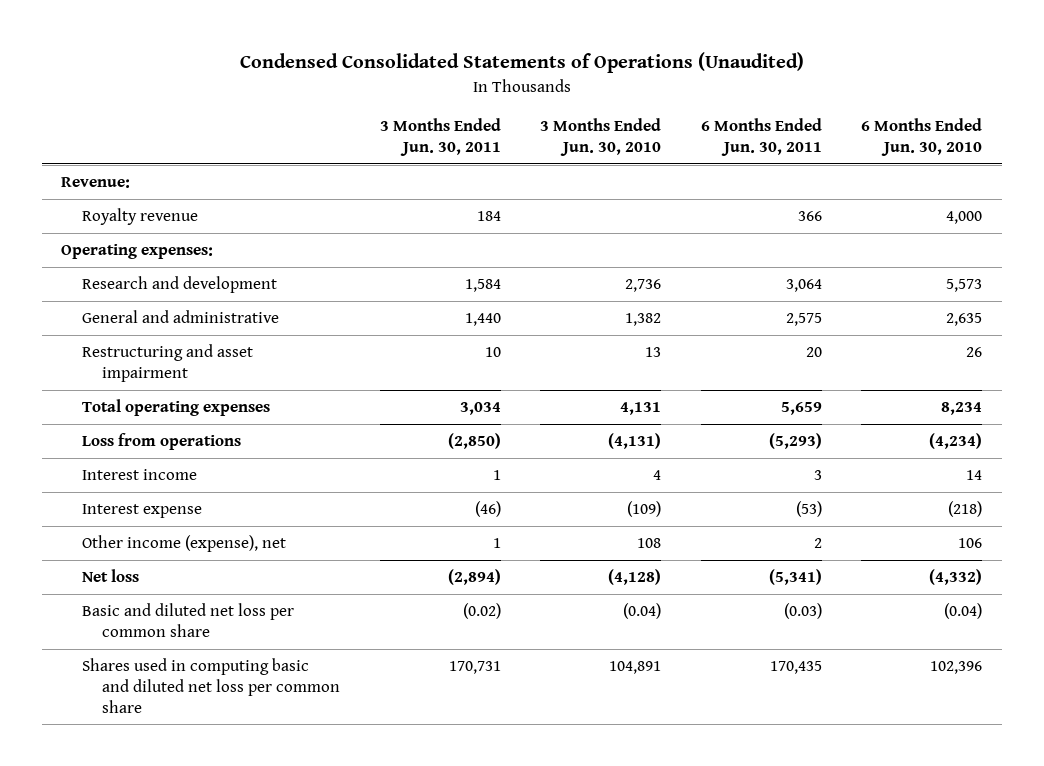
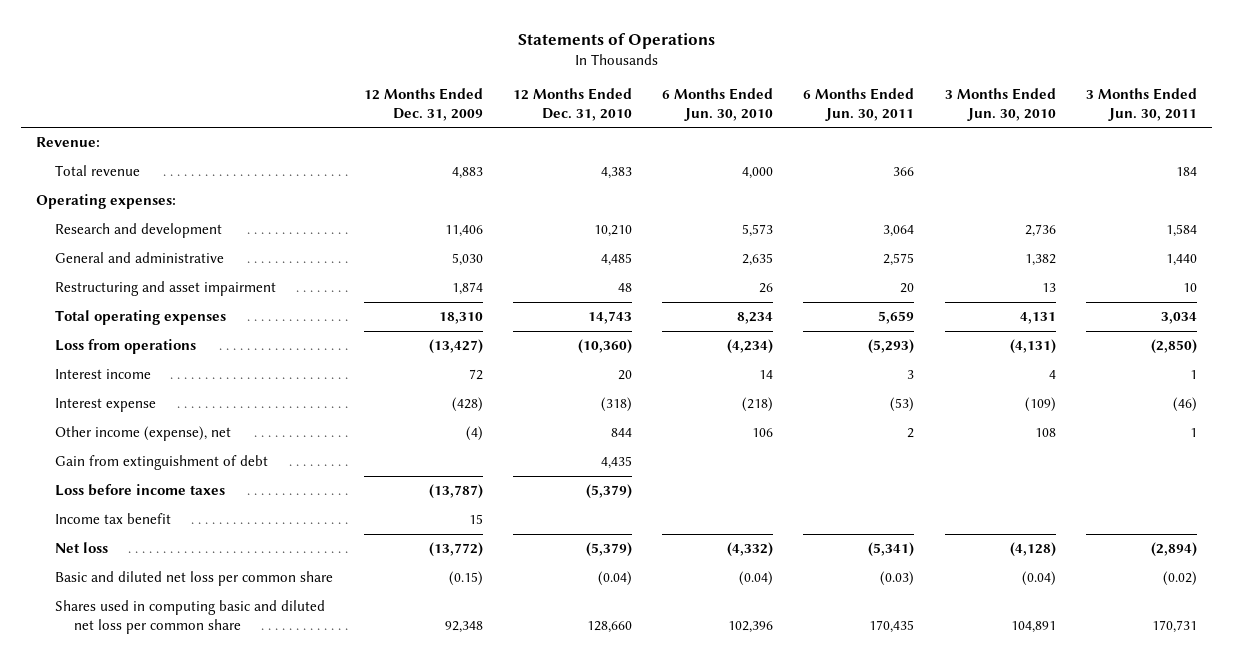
[239,52,804,74] Condensed Consolidated Statements of Operations (Unaudited) -> [517,32,715,49] Statements of Operations
none -> [363,88,483,121] 12 Months Ended Dec. 31, 2009
none -> [512,88,632,121] 12 Months Ended Dec. 31, 2010
[81,208,198,226] Royalty revenue -> [55,165,141,177] Total revenue
none -> [55,455,269,471] Gain from extinguishment of debt
none -> [55,484,226,497] Loss before income taxes
none -> [55,513,172,525] Income tax benefit

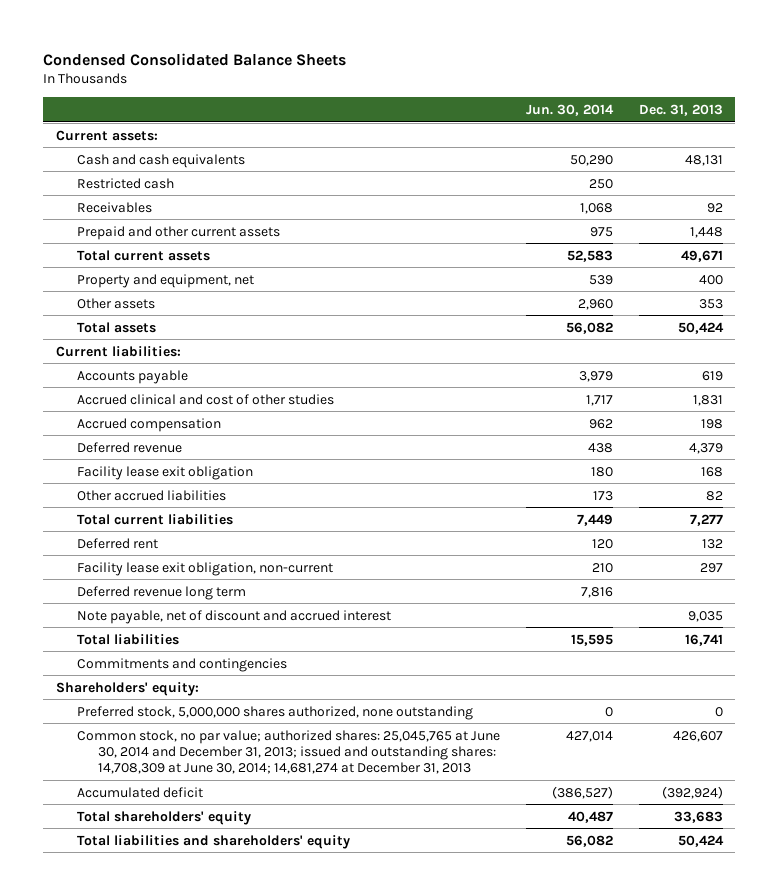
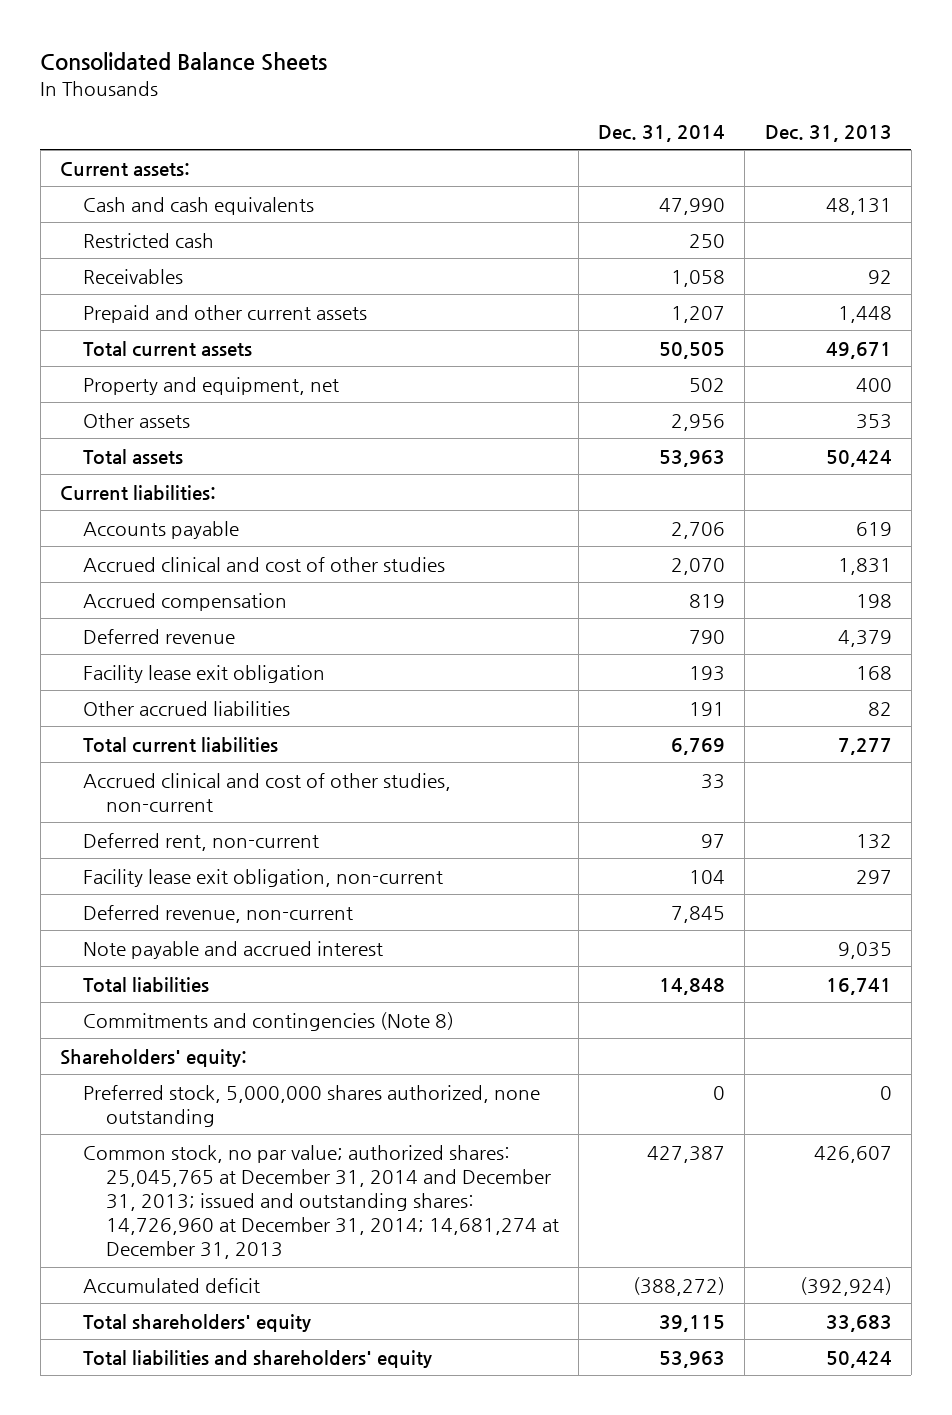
[43,52,347,66] Condensed Consolidated Balance Sheets -> [40,52,328,72] Consolidated Balance Sheets
[525,103,614,116] Jun. 30, 2014 -> none
none -> [598,124,726,142] Dec. 31, 2014
none -> [83,772,452,812] Accrued clinical and cost of other studies, non-current
[77,537,159,549] Deferred rent -> [83,832,320,851] Deferred rent, non-current
[77,585,247,600] Deferred revenue long term -> [83,904,354,923] Deferred revenue, non-current
[77,609,392,624] Note payable, net of discount and accrued interest -> [83,940,384,959] Note payable and accrued interest
[77,657,288,672] Commitments and contingencies -> [83,1011,455,1031] Commitments and contingencies (Note 8)
[77,729,501,775] Common stock, no par value; authorized shares: 25,045,765 at June 30, 2014 and December 31, 2013; issued and outstanding shares: 14,708,309 at June 30, 2014; 14,681,274 at December 31, 2013 -> [83,1144,560,1260] Common stock, no par value; authorized shares: 25,045,765 at December 31, 2014 and December 31, 2013; issued and outstanding shares: 14,726,960 at December 31, 2014; 14,681,274 at December 31, 2013

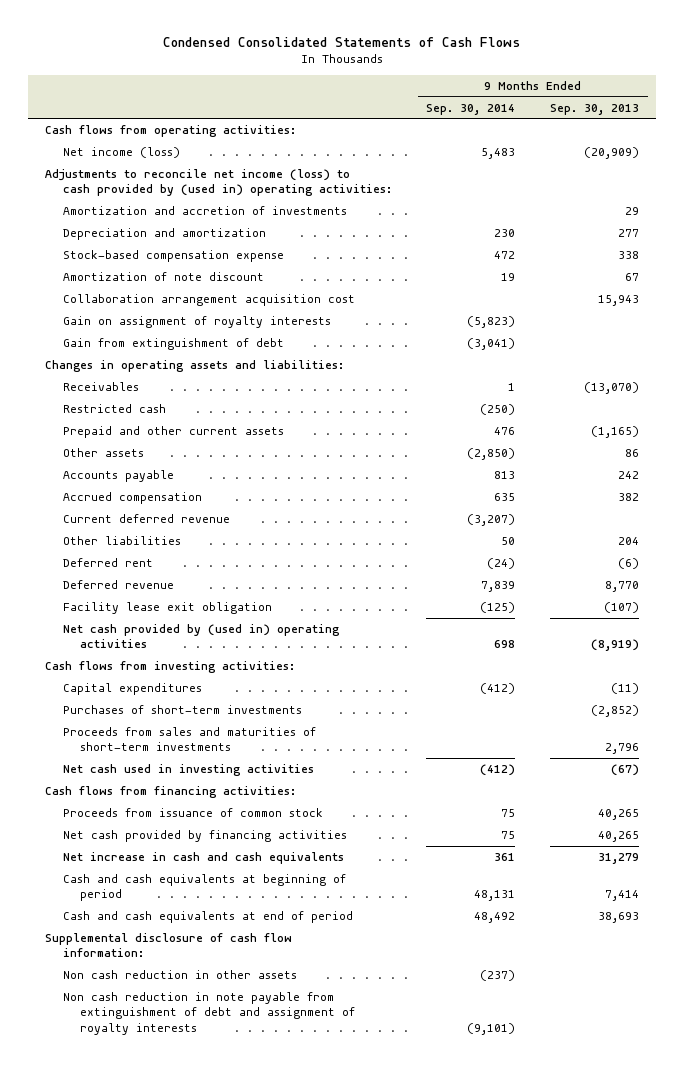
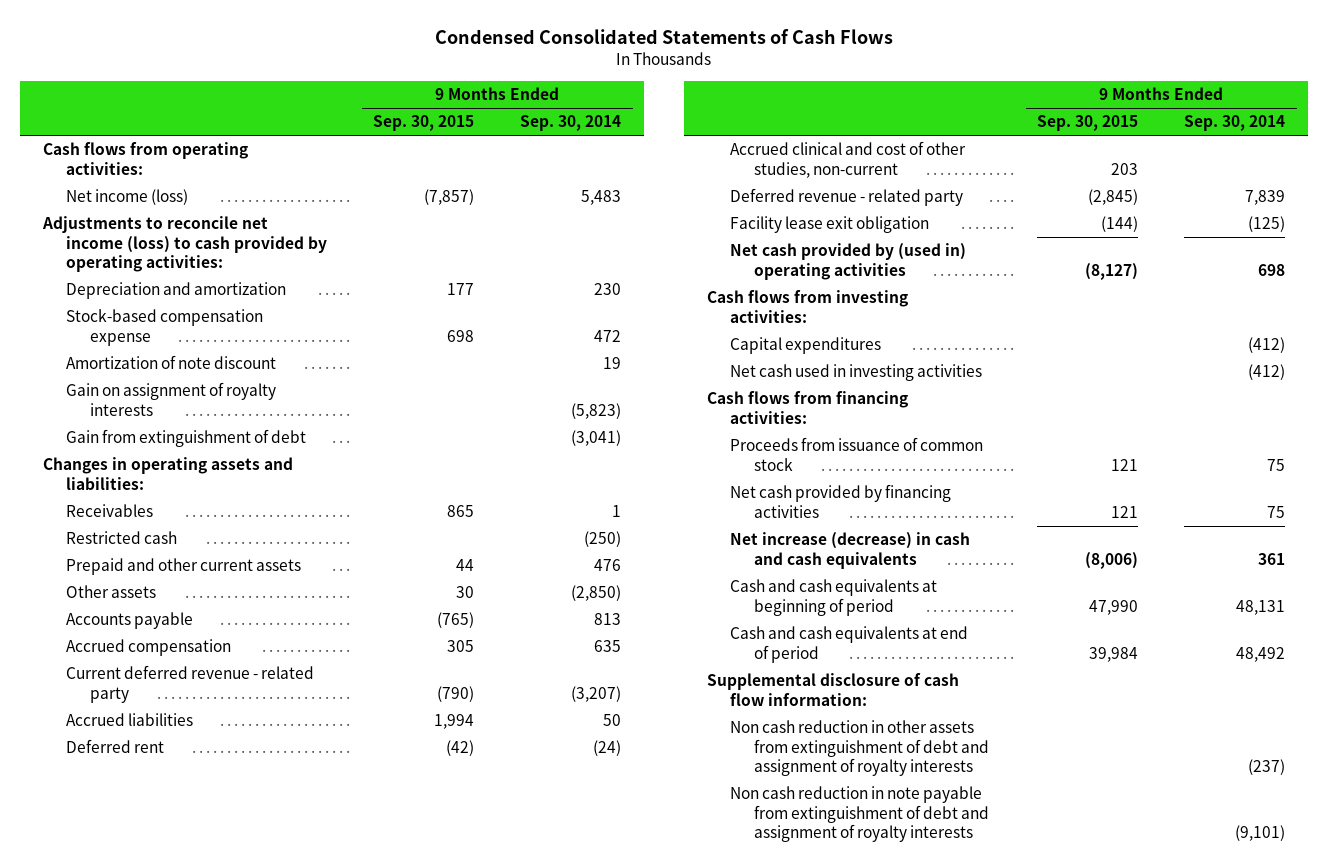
[549,103,639,115] Sep. 30, 2013 -> none
none -> [373,115,475,132] Sep. 30, 2015
[62,205,347,215] Amortization and accretion of investments -> none
[45,168,392,197] Adjustments to reconcile net income (loss) to cash provided by (used in) operating activities: -> [41,216,328,272] Adjustments to reconcile net income (loss) to cash provided by operating activities:
[62,293,355,306] Collaboration arrangement acquisition cost -> none
[62,535,181,545] Other liabilities -> none
[62,513,230,523] Current deferred revenue -> [66,665,315,703] Current deferred revenue - related party
none -> [66,713,194,727] Accrued liabilities
none -> [730,141,967,178] Accrued clinical and cost of other studies, non-current
[62,579,174,589] Deferred revenue -> [730,188,964,207] Deferred revenue - related party
[62,704,302,714] Purchases of short-term investments -> none
[62,726,316,752] Proceeds from sales and maturities of short-term investments -> none
[62,851,344,864] Net increase in cash and cash equivalents -> [730,532,971,569] Net increase (decrease) in cash and cash equivalents
[62,969,297,979] Non cash reduction in other assets -> [730,720,990,776] Non cash reduction in other assets from extinguishment of debt and assignment of royalty interests

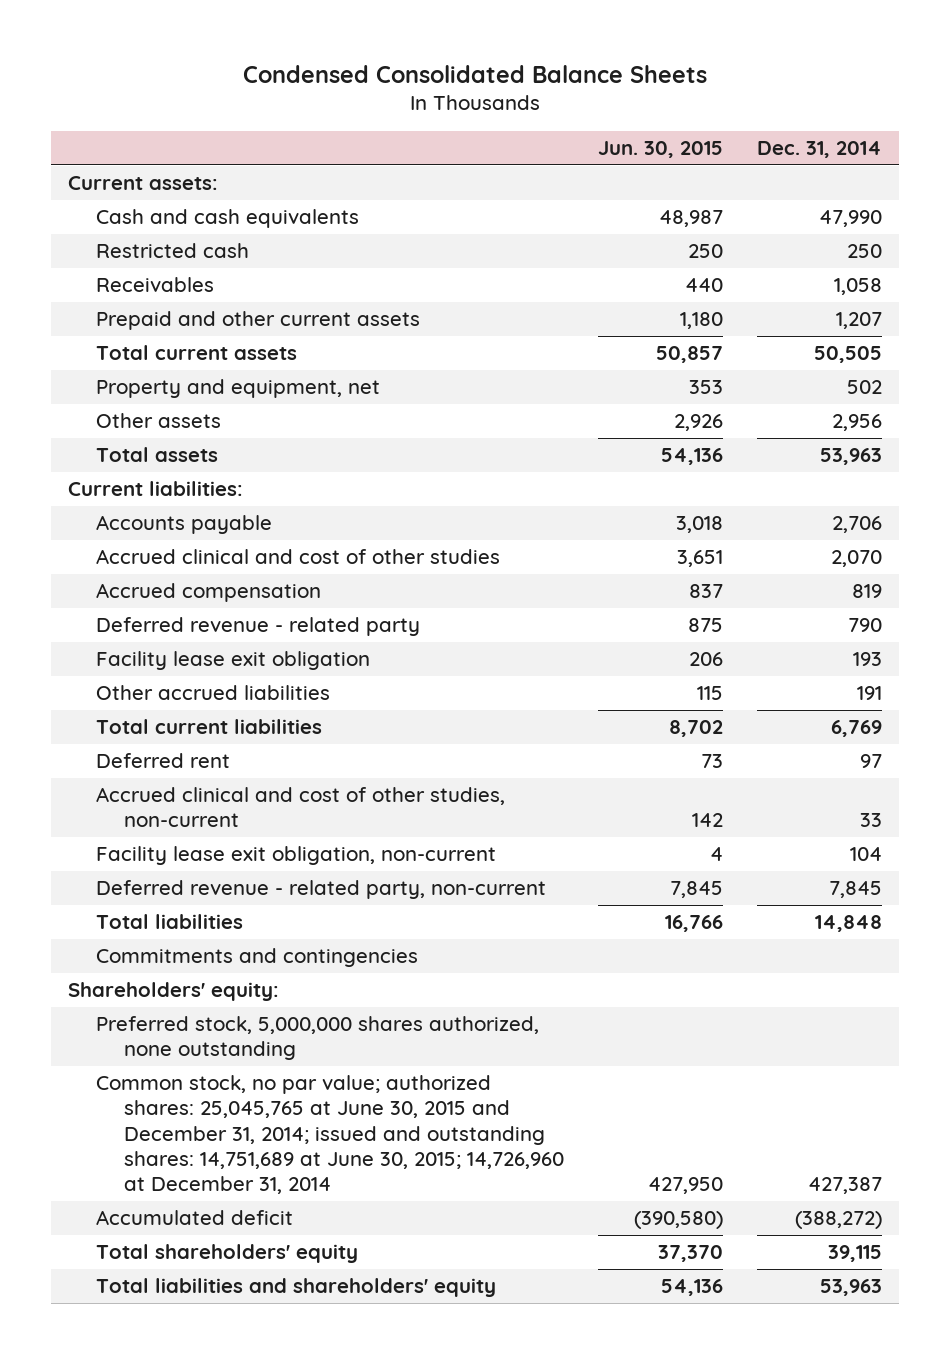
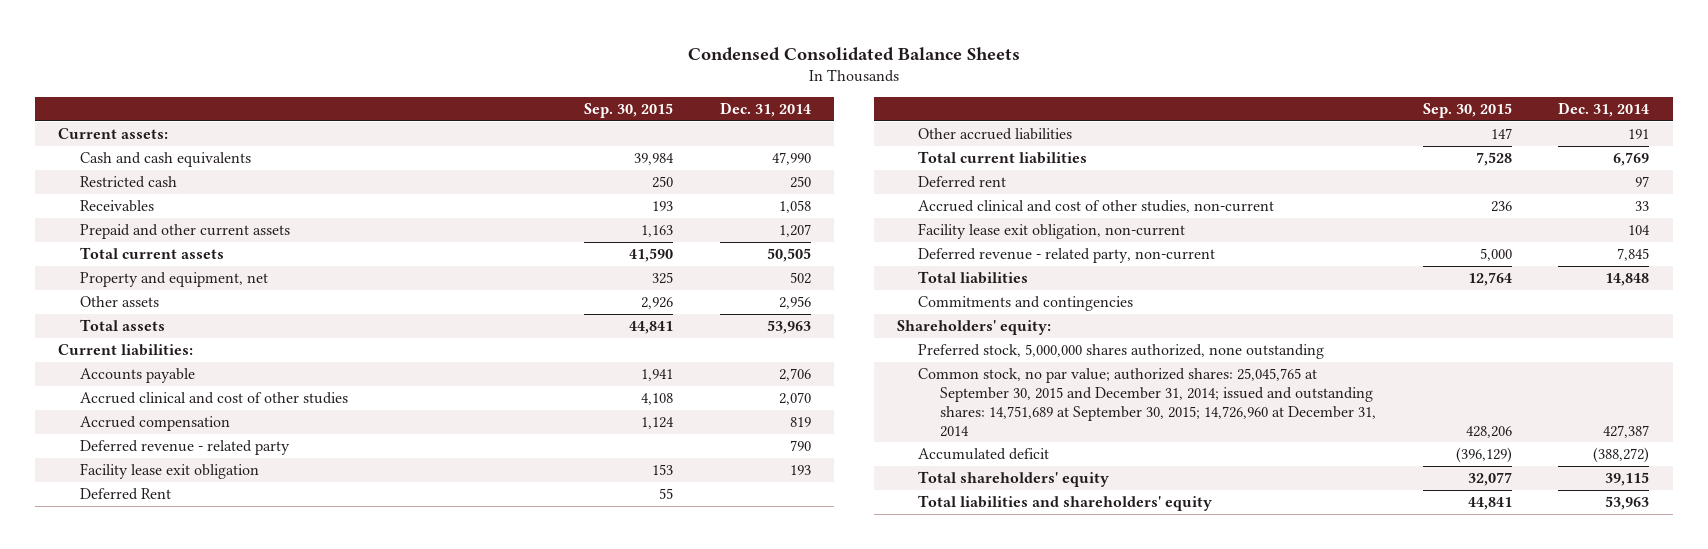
[598,141,724,159] Jun. 30, 2015 -> none
none -> [583,102,673,118] Sep. 30, 2015
none -> [79,488,171,501] Deferred Rent
[96,1075,565,1195] Common stock, no par value; authorized shares: 25,045,765 at June 30, 2015 and December 31, 2014; issued and outstanding shares: 14,751,689 at June 30, 2015; 14,726,960 at December 31, 2014 -> [918,368,1376,437] Common stock, no par value; authorized shares: 25,045,765 at September 30, 2015 and December 31, 2014; issued and outstanding shares: 14,751,689 at September 30, 2015; 14,726,960 at December 31, 2014

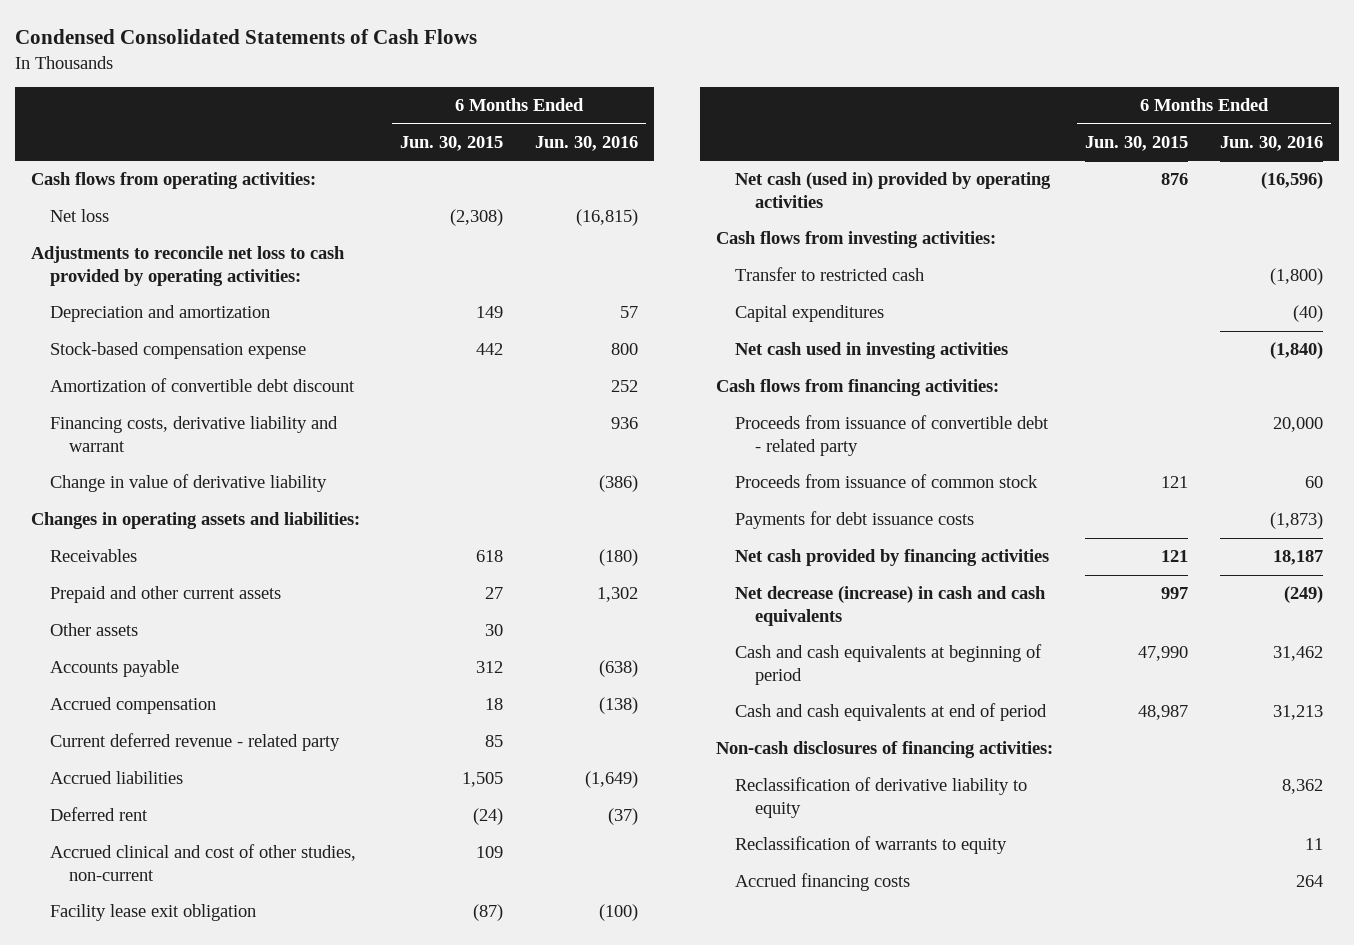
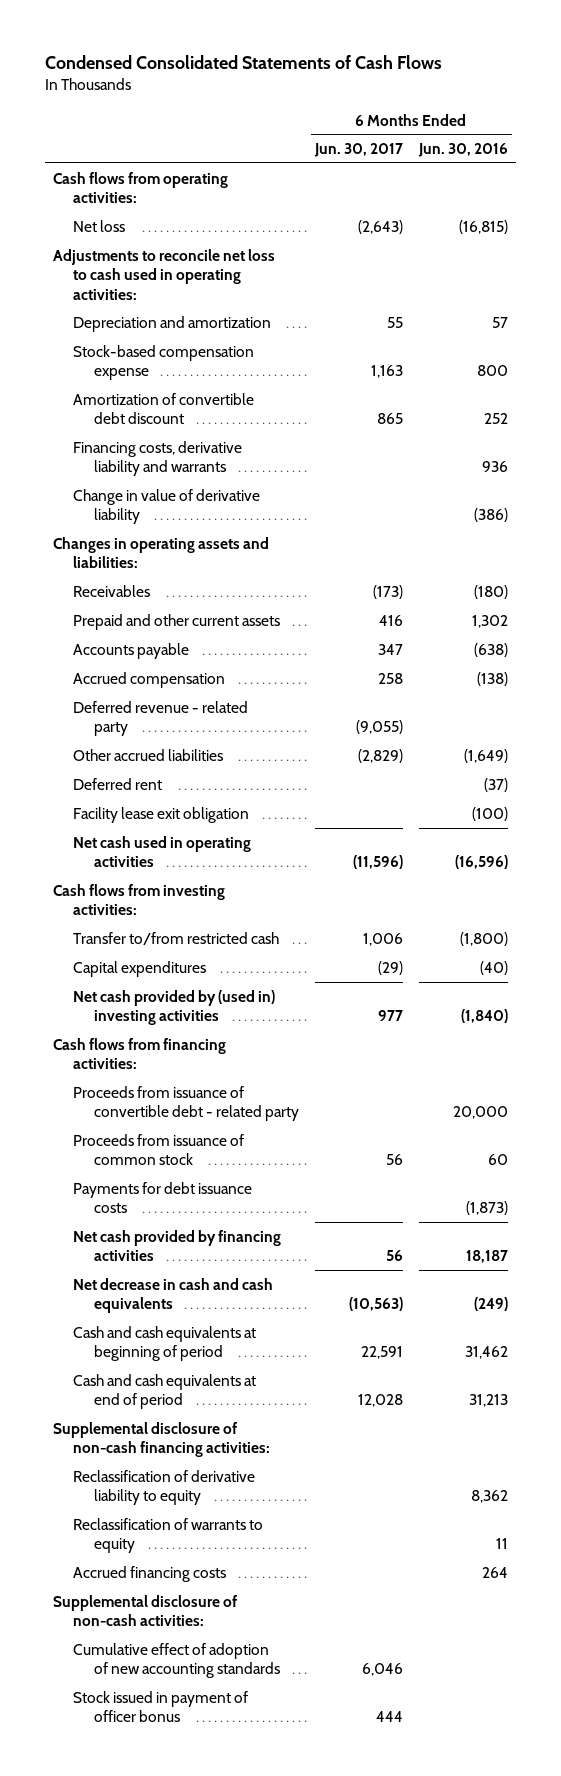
[399,135,503,151] Jun. 30, 2015 -> none
none -> [313,143,403,158] Jun. 30, 2017
[30,246,345,286] Adjustments to reconcile net loss to cash provided by operating activities: -> [52,248,275,300] Adjustments to reconcile net loss to cash used in operating activities:
[50,416,339,452] Financing costs, derivative liability and warrant -> [73,440,243,477] Financing costs, derivative liability and warrants
[50,623,139,637] Other assets -> none
[50,733,341,752] Current deferred revenue - related party -> [73,700,249,737] Deferred revenue - related party
[50,771,184,785] Accrued liabilities -> [73,748,224,761] Other accrued liabilities
[50,844,357,881] Accrued clinical and cost of other studies, non-current -> none
[735,172,1052,208] Net cash (used in) provided by operating activities -> [73,835,252,868] Net cash used in operating activities
[735,267,925,282] Transfer to restricted cash -> [73,931,280,945] Transfer to/from restricted cash
[735,342,1009,360] Net cash used in investing activities -> [73,989,276,1026] Net cash provided by (used in) investing activities
[735,586,1047,626] Net decrease (increase) in cash and cash equivalents -> [73,1277,274,1314] Net decrease in cash and cash equivalents
[716,741,1054,759] Non-cash disclosures of financing activities: -> [52,1421,271,1458] Supplemental disclosure of non-cash financing activities:
none -> [52,1594,237,1627] Supplemental disclosure of non-cash activities:
none -> [73,1642,280,1679] Cumulative effect of adoption of new accounting standards
none -> [73,1690,249,1723] Stock issued in payment of officer bonus

